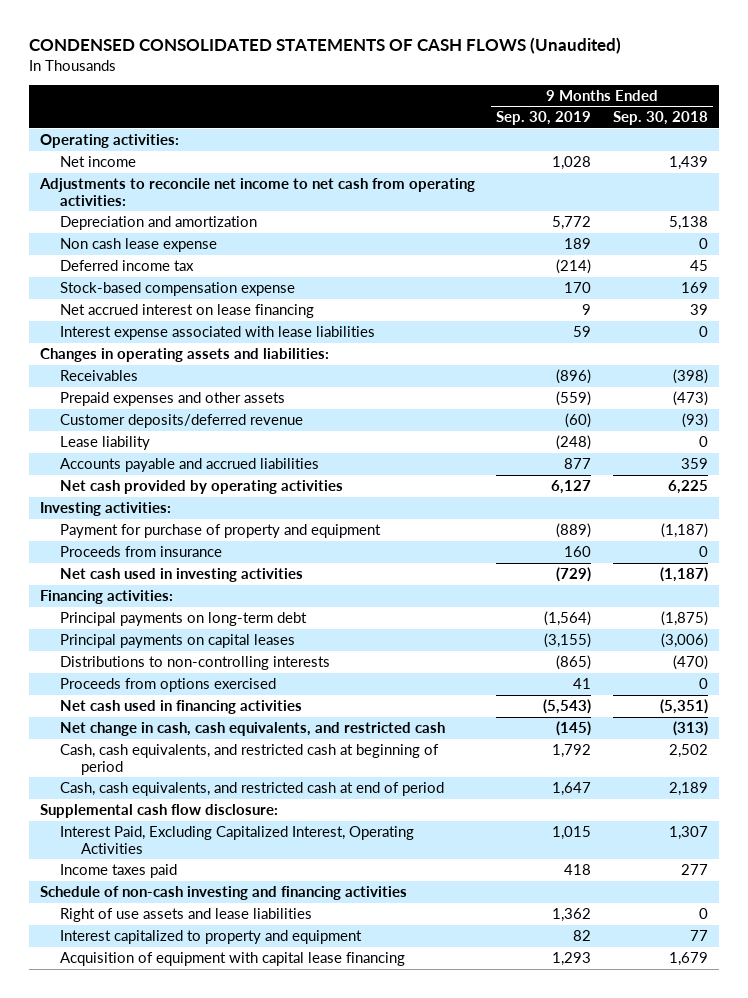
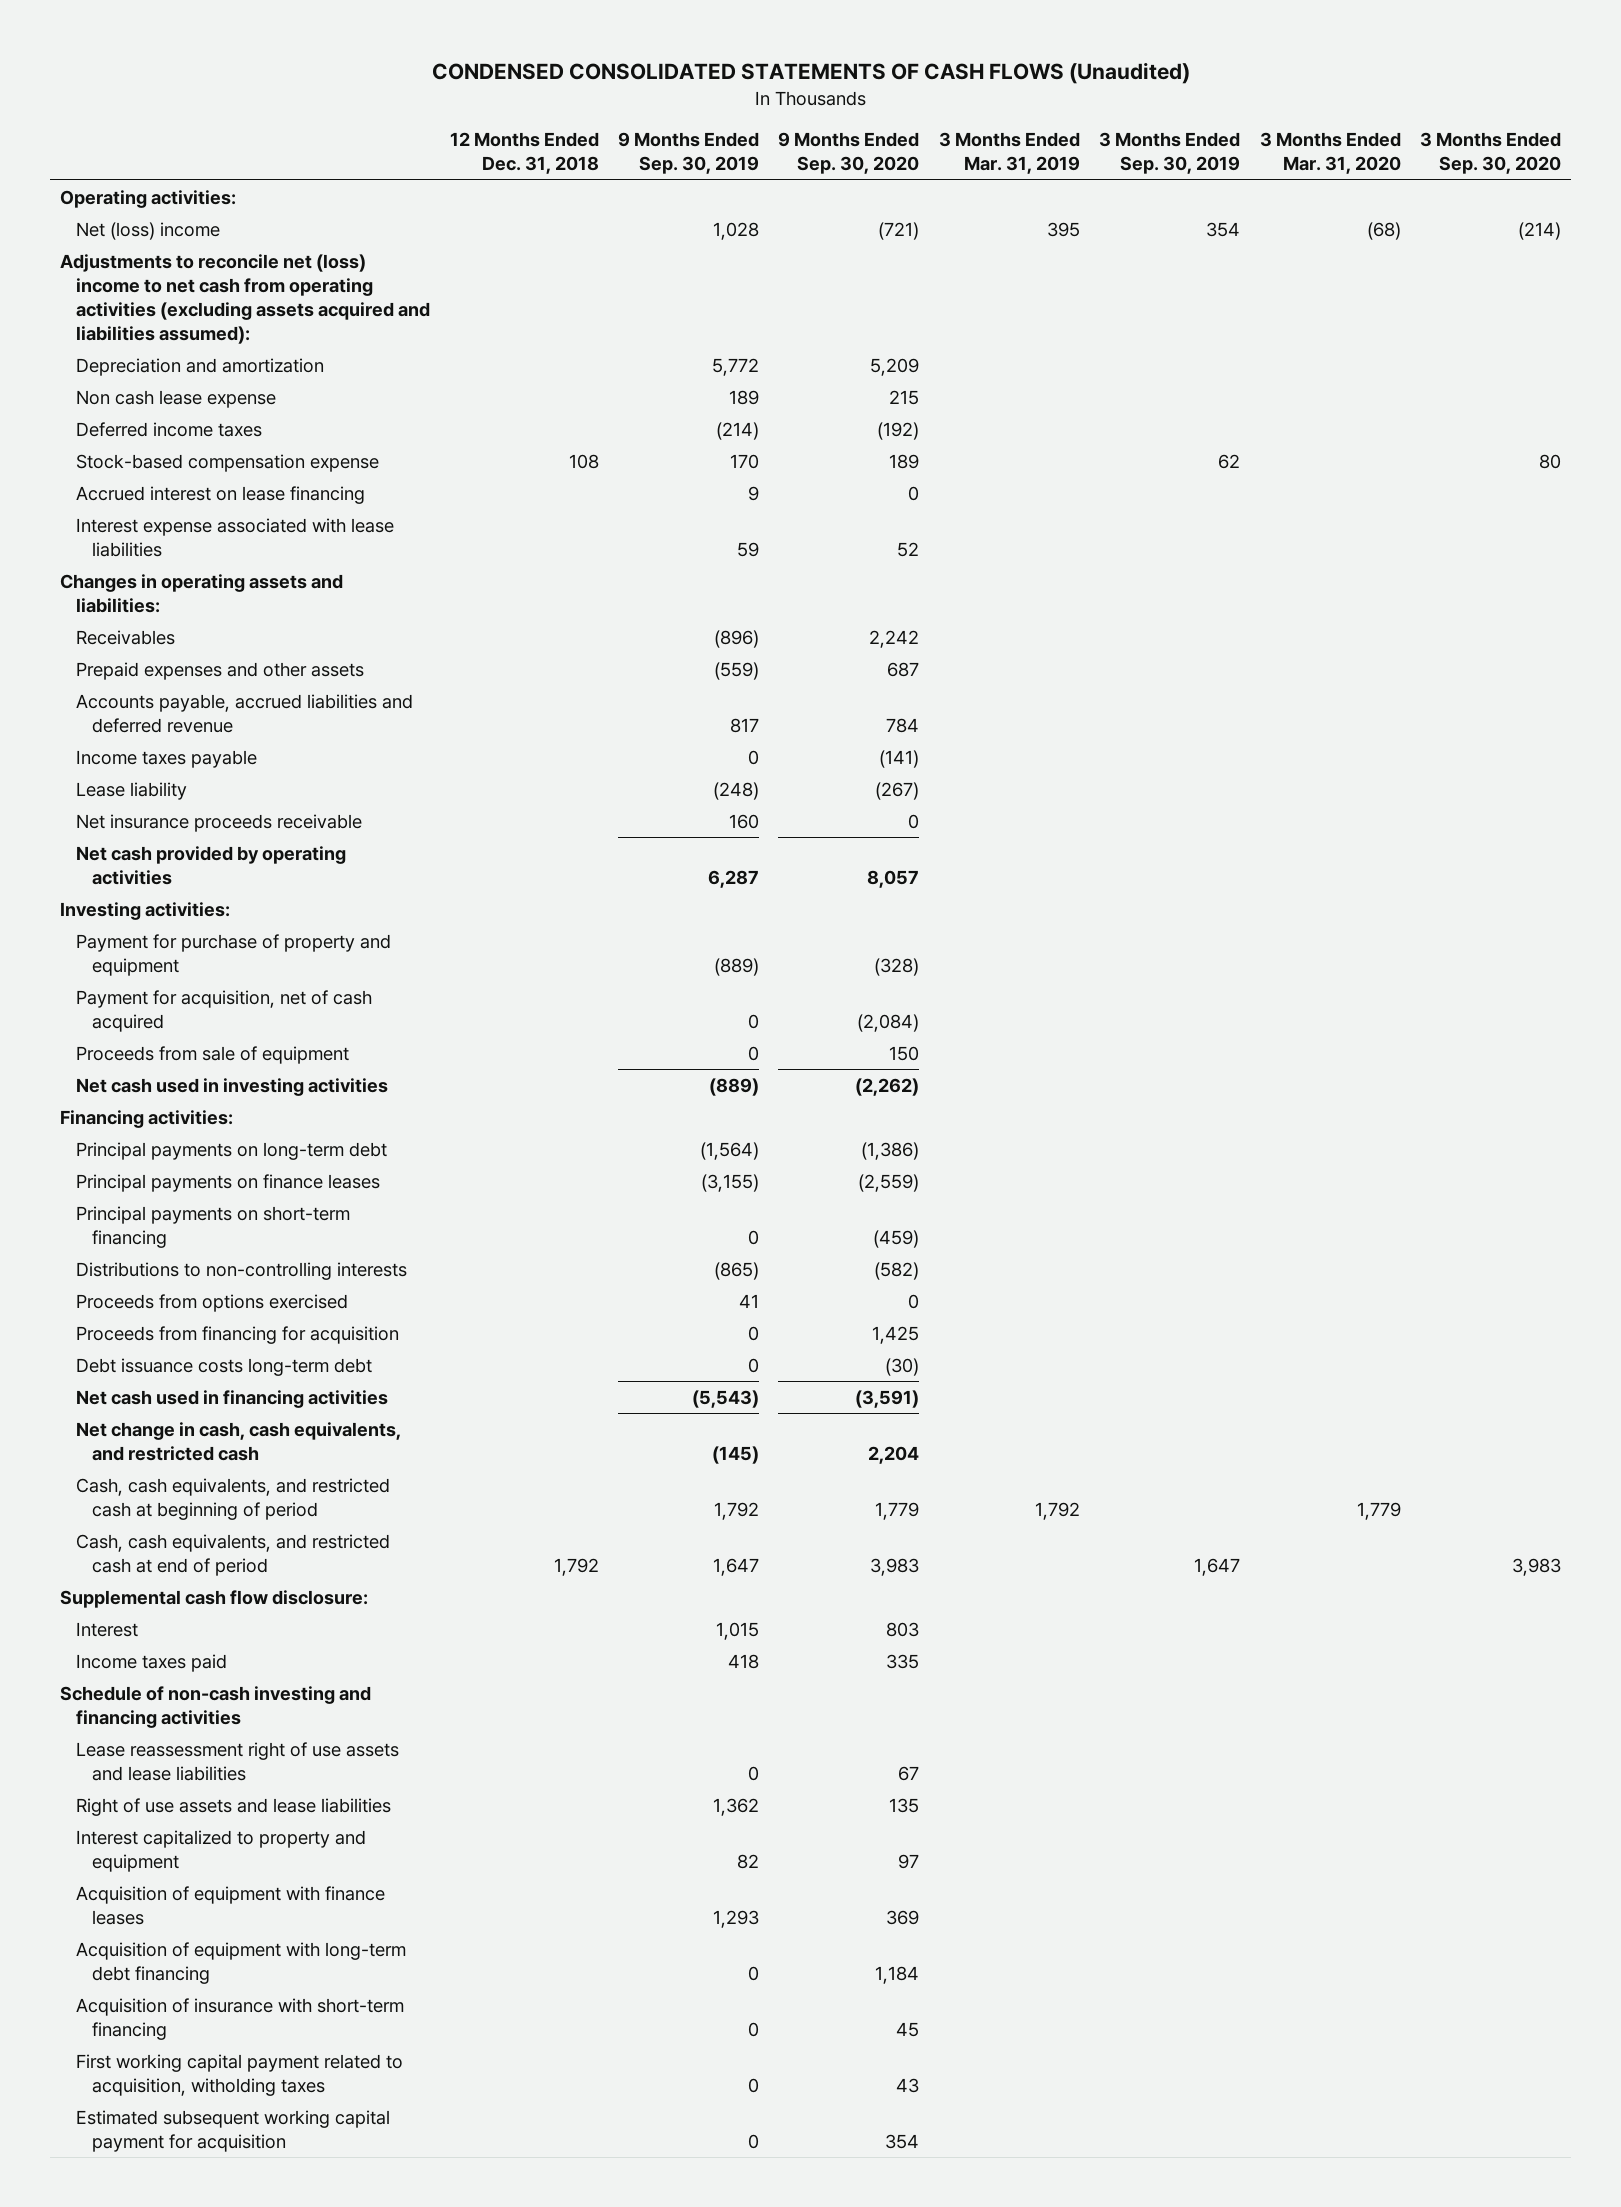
[612,111,708,126] Sep. 30, 2018 -> none
none -> [449,132,599,175] 12 Months Ended Dec. 31, 2018
none -> [778,132,920,175] 9 Months Ended Sep. 30, 2020
none -> [938,132,1080,175] 3 Months Ended Mar. 31, 2019
none -> [1099,132,1241,175] 3 Months Ended Sep. 30, 2019
none -> [1259,132,1401,175] 3 Months Ended Mar. 31, 2020
none -> [1420,132,1562,175] 3 Months Ended Sep. 30, 2020
[60,155,137,167] Net income -> [76,221,221,240] Net (loss) income
[38,177,475,206] Adjustments to reconcile net income to net cash from operating activities: -> [60,253,431,344] Adjustments to reconcile net (loss) income to net cash from operating activities (excluding assets acquired and liabilities assumed):
[60,259,195,271] Deferred income tax -> [76,421,263,437] Deferred income taxes
[60,303,315,318] Net accrued interest on lease financing -> [76,485,366,504] Accrued interest on lease financing
[60,413,304,428] Customer deposits/deferred revenue -> none
none -> [76,693,414,733] Accounts payable, accrued liabilities and deferred revenue
none -> [76,749,258,768] Income taxes payable
[60,457,320,472] Accounts payable and accrued liabilities -> none
none -> [76,813,363,832] Net insurance proceeds receivable
[551,479,592,494] 6,127 -> [708,869,760,888] 6,287
[60,545,223,557] Proceeds from insurance -> none
none -> [76,989,373,1032] Payment for acquisition, net of cash acquired
none -> [76,1045,350,1064] Proceeds from sale of equipment
[556,566,592,582] (729) -> [709,1077,760,1096] (889)
[60,633,296,648] Principal payments on capital leases -> [76,1173,381,1192] Principal payments on finance leases
none -> [76,1205,351,1248] Principal payments on short-term financing
none -> [76,1325,400,1344] Proceeds from financing for acquisition
none -> [76,1357,373,1376] Debt issuance costs long-term debt
[60,825,415,854] Interest Paid, Excluding Capitalized Interest, Operating Activities -> [76,1621,139,1637] Interest
none -> [76,1741,400,1781] Lease reassessment right of use assets and lease liabilities
[60,951,406,966] Acquisition of equipment with capital lease financing -> [76,1885,386,1925] Acquisition of equipment with finance leases
none -> [76,1941,407,1984] Acquisition of equipment with long-term debt financing
none -> [76,1997,405,2040] Acquisition of insurance with short-term financing
none -> [76,2053,404,2096] First working capital payment related to acquisition, witholding taxes
none -> [76,2109,391,2152] Estimated subsequent working capital payment for acquisition

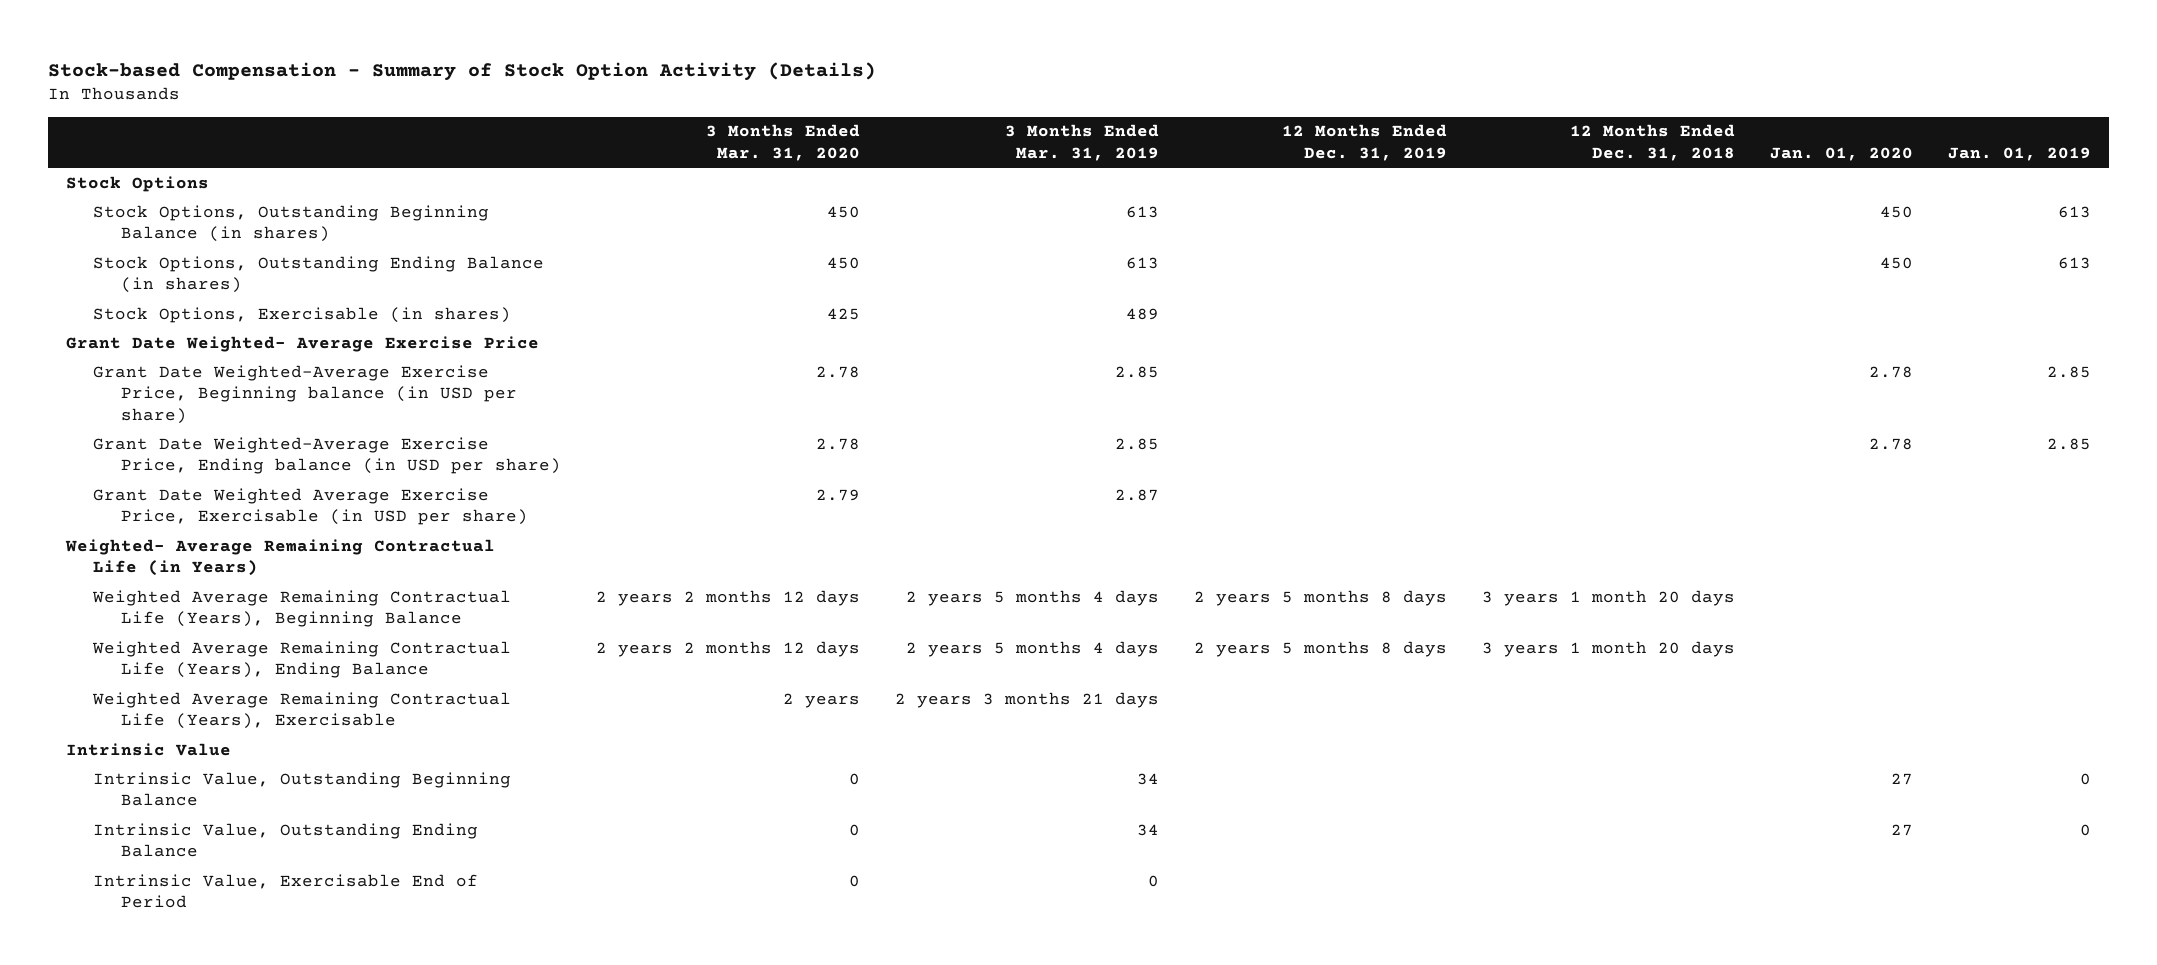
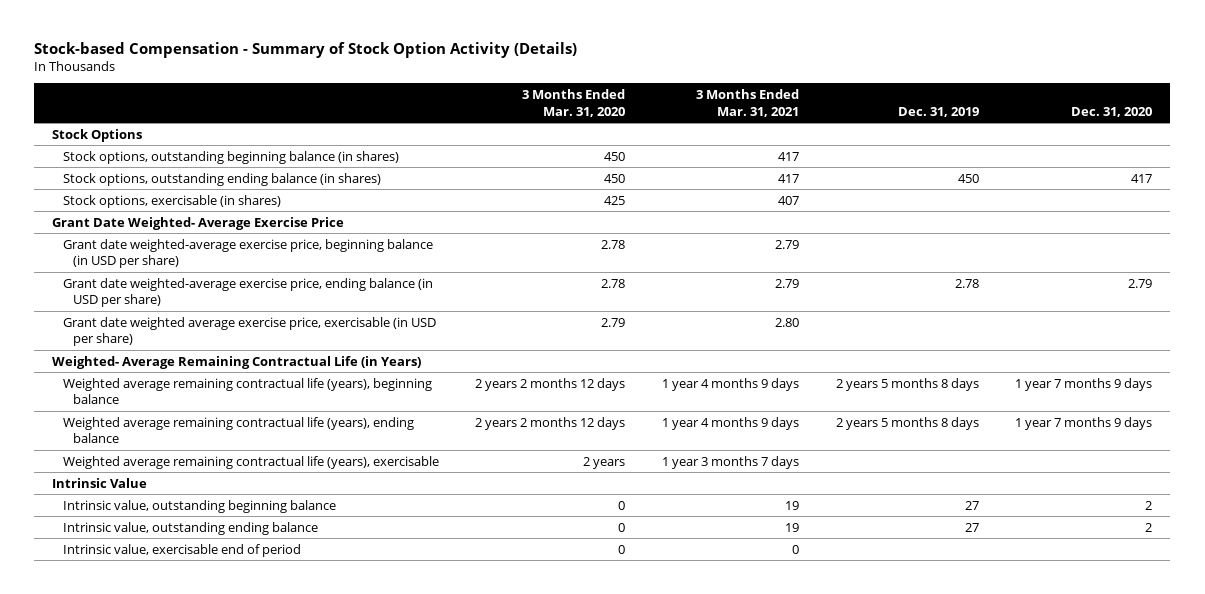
[1004,124,1159,161] 3 Months Ended Mar. 31, 2019 -> none
[1282,124,1448,161] 12 Months Ended Dec. 31, 2019 -> none
[1570,124,1736,161] 12 Months Ended Dec. 31, 2018 -> none
[1770,146,1914,161] Jan. 01, 2020 -> none
[1948,146,2092,161] Jan. 01, 2019 -> none
none -> [695,89,799,117] 3 Months Ended Mar. 31, 2021
none -> [897,106,979,117] Dec. 31, 2019
none -> [1071,106,1153,117] Dec. 31, 2020
[93,204,490,243] Stock Options, Outstanding Beginning Balance (in shares) -> [62,150,399,164] Stock options, outstanding beginning balance (in shares)
[93,255,545,294] Stock Options, Outstanding Ending Balance (in shares) -> [62,172,381,186] Stock options, outstanding ending balance (in shares)
[93,306,512,323] Stock Options, Exercisable (in shares) -> [62,194,281,208] Stock options, exercisable (in shares)
[93,364,517,424] Grant Date Weighted-Average Exercise Price, Beginning balance (in USD per share) -> [62,238,433,269] Grant date weighted-average exercise price, beginning balance (in USD per share)
[93,436,561,475] Grant Date Weighted-Average Exercise Price, Ending balance (in USD per share) -> [62,277,433,308] Grant date weighted-average exercise price, ending balance (in USD per share)
[93,487,528,526] Grant Date Weighted Average Exercise Price, Exercisable (in USD per share) -> [62,316,436,347] Grant date weighted average exercise price, exercisable (in USD per share)
[92,589,512,628] Weighted Average Remaining Contractual Life (Years), Beginning Balance -> [62,377,432,405] Weighted average remaining contractual life (years), beginning balance
[92,640,512,679] Weighted Average Remaining Contractual Life (Years), Ending Balance -> [62,416,414,444] Weighted average remaining contractual life (years), ending balance
[92,691,512,730] Weighted Average Remaining Contractual Life (Years), Exercisable -> [62,455,439,469] Weighted average remaining contractual life (years), exercisable
[93,771,512,807] Intrinsic Value, Outstanding Beginning Balance -> [62,499,336,513] Intrinsic value, outstanding beginning balance
[93,822,479,858] Intrinsic Value, Outstanding Ending Balance -> [62,521,318,535] Intrinsic value, outstanding ending balance
[93,873,479,909] Intrinsic Value, Exercisable End of Period -> [62,543,301,557] Intrinsic value, exercisable end of period

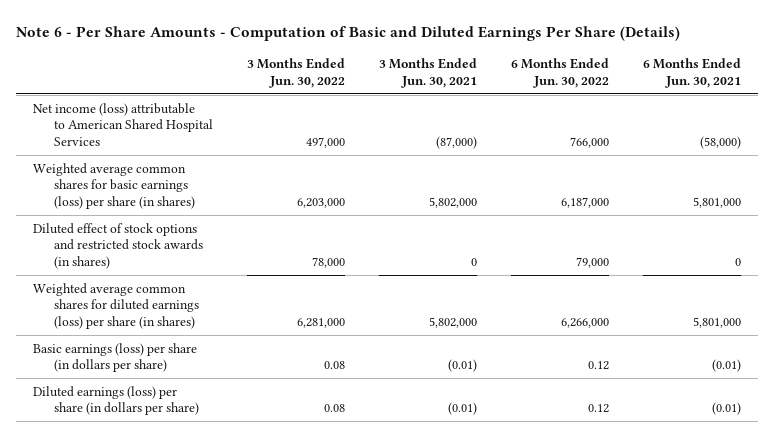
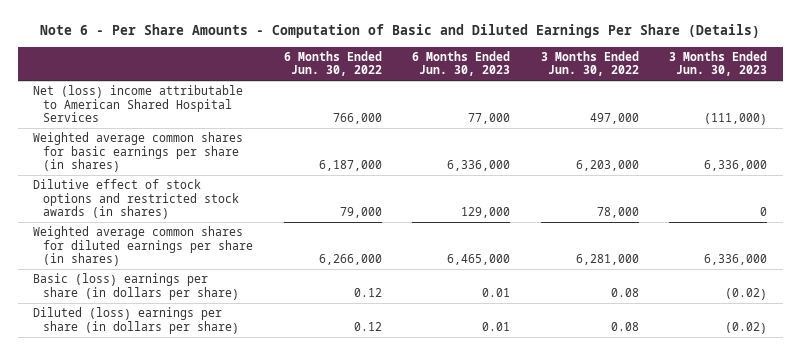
[378,58,477,88] 3 Months Ended Jun. 30, 2021 -> none
[642,58,741,88] 6 Months Ended Jun. 30, 2021 -> none
none -> [412,50,511,77] 6 Months Ended Jun. 30, 2023
none -> [669,50,768,77] 3 Months Ended Jun. 30, 2023
[32,102,214,146] Net income (loss) attributable to American Shared Hospital Services -> [32,85,243,123] Net (loss) income attributable to American Shared Hospital Services
[32,162,196,209] Weighted average common shares for basic earnings (loss) per share (in shares) -> [32,132,243,173] Weighted average common shares for basic earnings per share (in shares)
[32,222,204,269] Diluted effect of stock options and restricted stock awards (in shares) -> [32,179,240,220] Dilutive effect of stock options and restricted stock awards (in shares)
[32,282,200,329] Weighted average common shares for diluted earnings (loss) per share (in shares) -> [32,226,254,267] Weighted average common shares for diluted earnings per share (in shares)
[32,342,197,373] Basic earnings (loss) per share (in dollars per share) -> [32,273,240,300] Basic (loss) earnings per share (in dollars per share)
[32,385,200,416] Diluted earnings (loss) per share (in dollars per share) -> [32,307,240,334] Diluted (loss) earnings per share (in dollars per share)

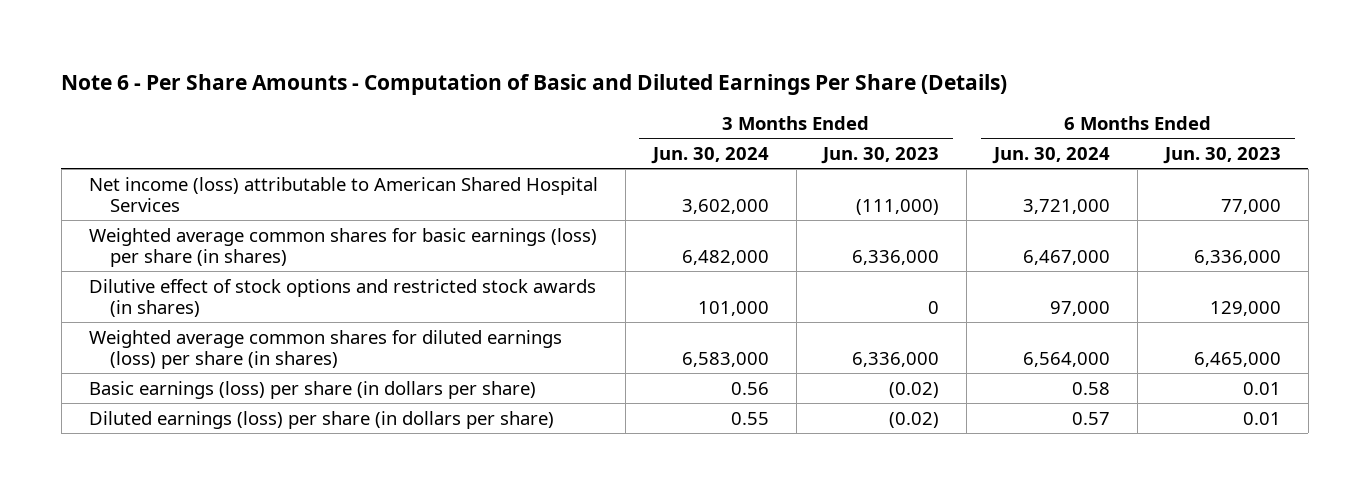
[283,50,382,77] 6 Months Ended Jun. 30, 2022 -> none
[540,50,639,77] 3 Months Ended Jun. 30, 2022 -> none
none -> [650,147,769,165] Jun. 30, 2024
none -> [992,147,1111,165] Jun. 30, 2024
[32,85,243,123] Net (loss) income attributable to American Shared Hospital Services -> [88,176,598,213] Net income (loss) attributable to American Shared Hospital Services
[32,132,243,173] Weighted average common shares for basic earnings per share (in shares) -> [88,227,597,268] Weighted average common shares for basic earnings (loss) per share (in shares)
[32,226,254,267] Weighted average common shares for diluted earnings per share (in shares) -> [88,329,562,370] Weighted average common shares for diluted earnings (loss) per share (in shares)
[32,273,240,300] Basic (loss) earnings per share (in dollars per share) -> [88,380,536,399] Basic earnings (loss) per share (in dollars per share)
[32,307,240,334] Diluted (loss) earnings per share (in dollars per share) -> [88,410,554,429] Diluted earnings (loss) per share (in dollars per share)

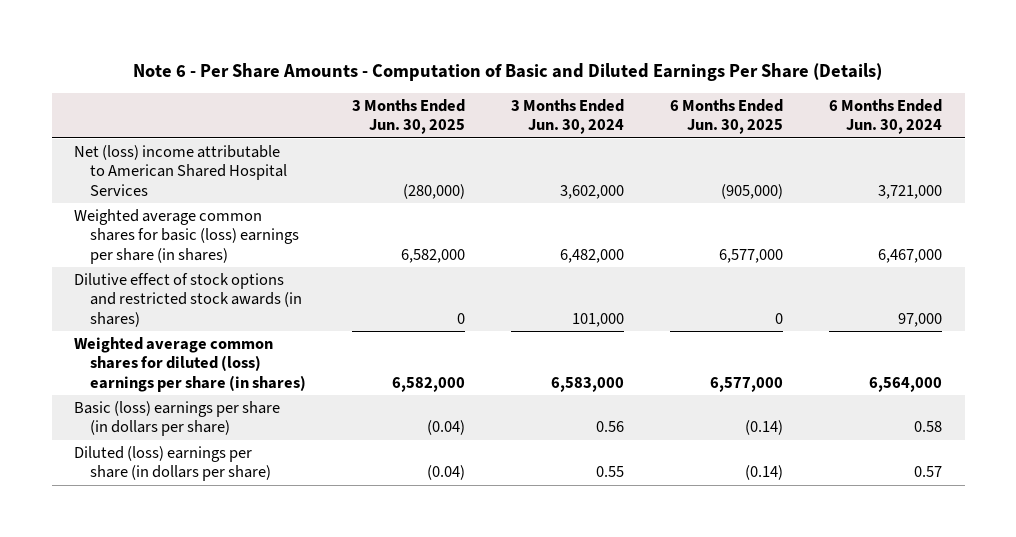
[821,147,940,165] Jun. 30, 2023 -> none
[1162,147,1281,165] Jun. 30, 2023 -> none
none -> [352,99,466,135] 3 Months Ended Jun. 30, 2025
none -> [669,99,783,135] 6 Months Ended Jun. 30, 2025
[88,176,598,213] Net income (loss) attributable to American Shared Hospital Services -> [74,145,288,196] Net (loss) income attributable to American Shared Hospital Services
[88,227,597,268] Weighted average common shares for basic earnings (loss) per share (in shares) -> [74,209,300,264] Weighted average common shares for basic (loss) earnings per share (in shares)
[88,329,562,370] Weighted average common shares for diluted earnings (loss) per share (in shares) -> [74,337,307,392] Weighted average common shares for diluted (loss) earnings per share (in shares)
[88,380,536,399] Basic earnings (loss) per share (in dollars per share) -> [74,401,281,437] Basic (loss) earnings per share (in dollars per share)
[88,410,554,429] Diluted earnings (loss) per share (in dollars per share) -> [74,446,272,482] Diluted (loss) earnings per share (in dollars per share)

